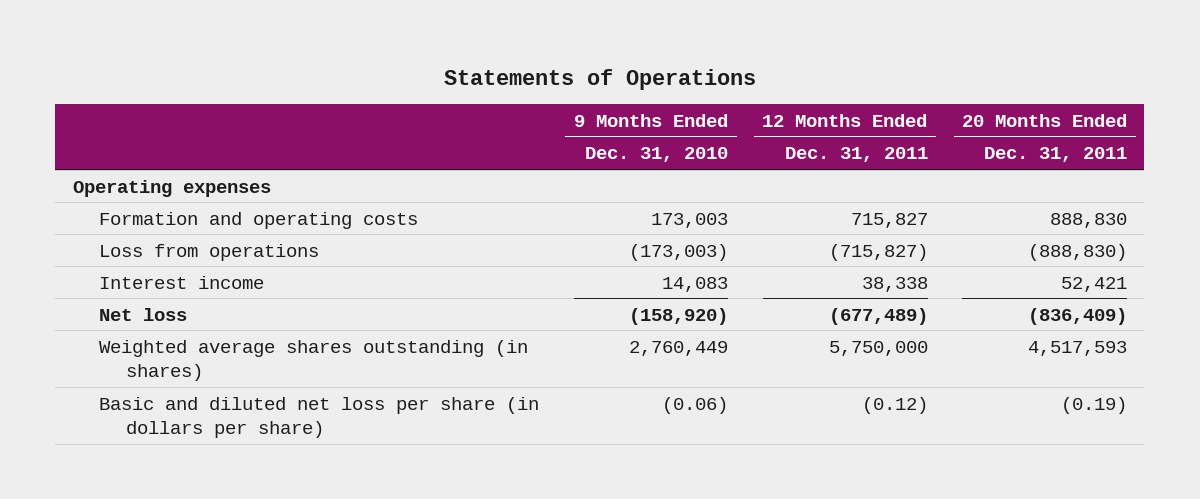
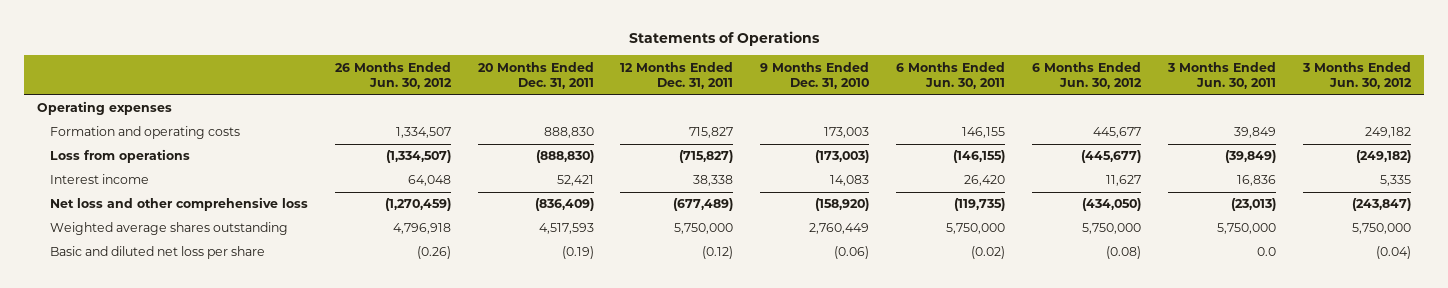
none -> [334,61,452,89] 26 Months Ended Jun. 30, 2012
none -> [896,61,1006,89] 6 Months Ended Jun. 30, 2011
none -> [1031,61,1142,89] 6 Months Ended Jun. 30, 2012
none -> [1166,61,1276,89] 3 Months Ended Jun. 30, 2011
none -> [1301,61,1412,89] 3 Months Ended Jun. 30, 2012
[99,307,188,321] Net loss -> [50,197,309,212] Net loss and other comprehensive loss
[99,339,529,381] Weighted average shares outstanding (in shares) -> [50,222,289,236] Weighted average shares outstanding
[99,396,540,438] Basic and diluted net loss per share (in dollars per share) -> [50,246,266,260] Basic and diluted net loss per share

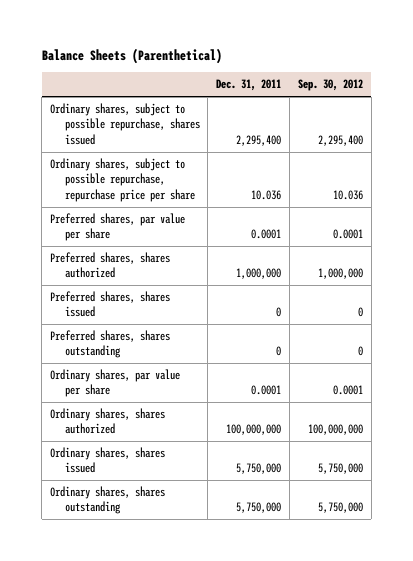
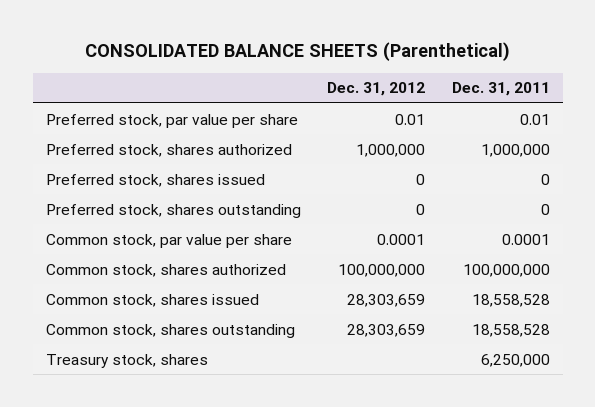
[41,48,222,65] Balance Sheets (Parenthetical) -> [84,42,510,62] CONSOLIDATED BALANCE SHEETS (Parenthetical)
[297,79,363,92] Sep. 30, 2012 -> none
none -> [327,82,426,97] Dec. 31, 2012
[49,103,200,145] Ordinary shares, subject to possible repurchase, shares issued -> none
[49,158,195,202] Ordinary shares, subject to possible repurchase, repurchase price per share -> none
[49,213,185,242] Preferred shares, par value per share -> [45,113,298,128] Preferred stock, par value per share
[251,229,282,240] 0.0001 -> [519,113,550,125] 0.01
[49,252,170,279] Preferred shares, shares authorized -> [45,143,292,157] Preferred stock, shares authorized
[49,291,170,318] Preferred shares, shares issued -> [45,173,265,187] Preferred stock, shares issued
[49,330,170,359] Preferred shares, shares outstanding -> [45,203,301,218] Preferred stock, shares outstanding
[49,369,180,398] Ordinary shares, par value per share -> [45,233,292,248] Common stock, par value per share
[49,408,165,435] Ordinary shares, shares authorized -> [45,263,286,277] Common stock, shares authorized
[49,447,165,474] Ordinary shares, shares issued -> [45,293,259,307] Common stock, shares issued
[236,463,282,475] 5,750,000 -> [471,293,550,307] 18,558,528
[49,486,165,515] Ordinary shares, shares outstanding -> [45,323,295,338] Common stock, shares outstanding
[236,502,282,514] 5,750,000 -> [471,323,550,337] 18,558,528
none -> [45,353,208,368] Treasury stock, shares

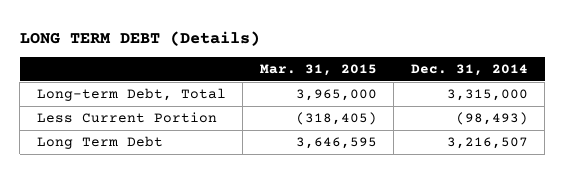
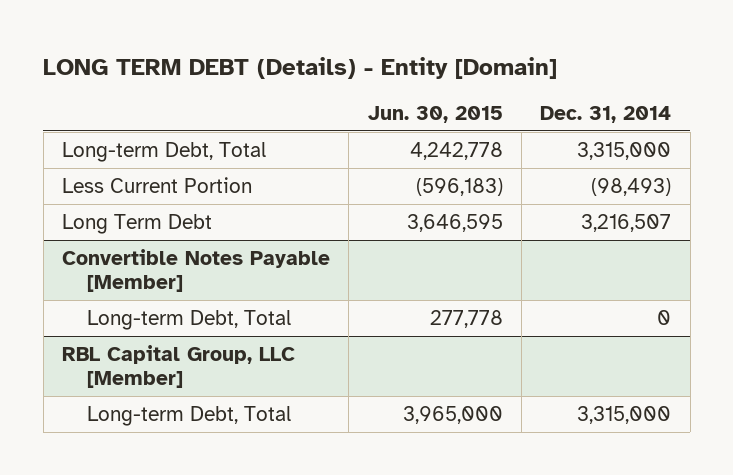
[19,30,260,46] LONG TERM DEBT (Details) -> [43,56,558,79] LONG TERM DEBT (Details) - Entity [Domain]
[259,64,377,77] Mar. 31, 2015 -> none
none -> [367,105,503,123] Jun. 30, 2015
none -> [61,248,330,293] Convertible Notes Payable [Member]
none -> [86,309,291,330] Long-term Debt, Total
none -> [61,344,295,389] RBL Capital Group, LLC [Member]
none -> [86,405,291,426] Long-term Debt, Total

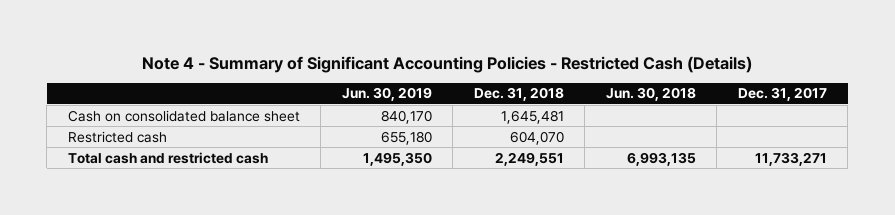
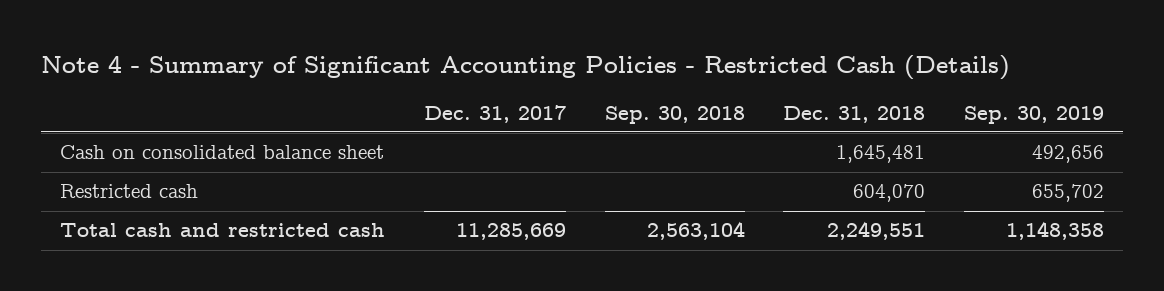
[341,87,432,102] Jun. 30, 2019 -> none
[605,87,696,102] Jun. 30, 2018 -> none
none -> [604,105,745,124] Sep. 30, 2018
none -> [963,105,1104,124] Sep. 30, 2019
[754,151,827,166] 11,733,271 -> [455,223,566,241] 11,285,669

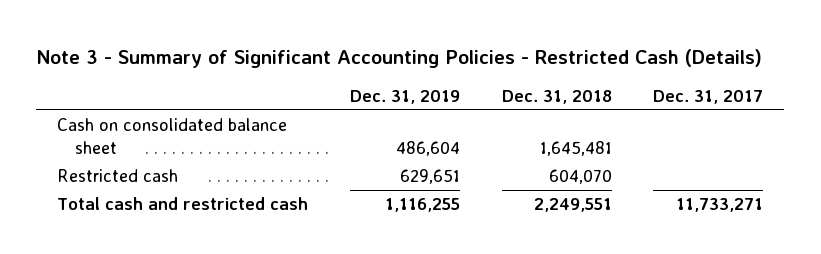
[41,54,1011,80] Note 4 - Summary of Significant Accounting Policies - Restricted Cash (Details) -> [36,49,763,69] Note 3 - Summary of Significant Accounting Policies - Restricted Cash (Details)
[604,105,745,124] Sep. 30, 2018 -> none
[963,105,1104,124] Sep. 30, 2019 -> none
none -> [349,89,460,104] Dec. 31, 2019
[455,223,566,241] 11,285,669 -> [676,197,764,212] 11,733,271

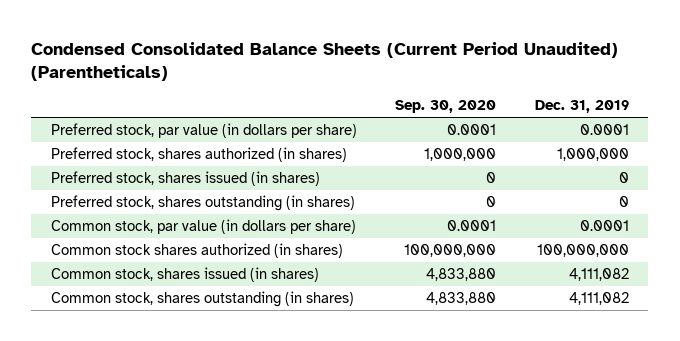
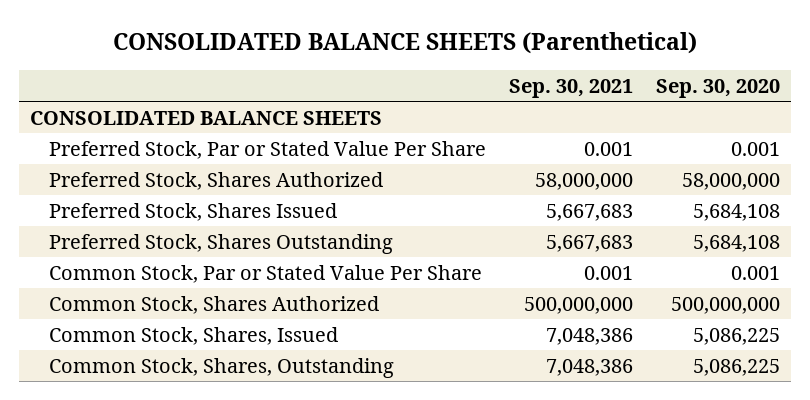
[31,41,619,82] Condensed Consolidated Balance Sheets (Current Period Unaudited) (Parentheticals) -> [113,31,698,54] CONSOLIDATED BALANCE SHEETS (Parenthetical)
[535,100,630,114] Dec. 31, 2019 -> none
none -> [508,78,633,98] Sep. 30, 2021
none -> [30,110,383,125] CONSOLIDATED BALANCE SHEETS
[50,122,357,138] Preferred stock, par value (in dollars per share) -> [48,140,486,159] Preferred Stock, Par or Stated Value Per Share
[447,123,497,135] 0.0001 -> [730,141,780,156] 0.001
[50,146,347,162] Preferred stock, shares authorized (in shares) -> [48,171,383,190] Preferred Stock, Shares Authorized
[424,147,497,161] 1,000,000 -> [681,172,780,190] 58,000,000
[50,170,320,186] Preferred stock, shares issued (in shares) -> [48,202,337,221] Preferred Stock, Shares Issued
[486,171,497,183] 0 -> [692,203,780,221] 5,684,108
[50,194,355,211] Preferred stock, shares outstanding (in shares) -> [48,233,393,254] Preferred Stock, Shares Outstanding
[486,195,497,207] 0 -> [692,234,780,252] 5,684,108
[50,218,356,234] Common stock, par value (in dollars per share) -> [48,264,482,283] Common Stock, Par or Stated Value Per Share
[447,219,497,231] 0.0001 -> [730,265,780,280] 0.001
[50,242,343,258] Common stock shares authorized (in shares) -> [48,295,379,314] Common Stock, Shares Authorized
[404,243,497,257] 100,000,000 -> [670,296,780,314] 500,000,000
[50,266,319,282] Common stock, shares issued (in shares) -> [48,326,338,345] Common Stock, Shares, Issued
[426,267,497,281] 4,833,880 -> [692,327,780,345] 5,086,225
[50,290,354,307] Common stock, shares outstanding (in shares) -> [48,357,394,378] Common Stock, Shares, Outstanding
[426,291,497,305] 4,833,880 -> [692,358,780,376] 5,086,225

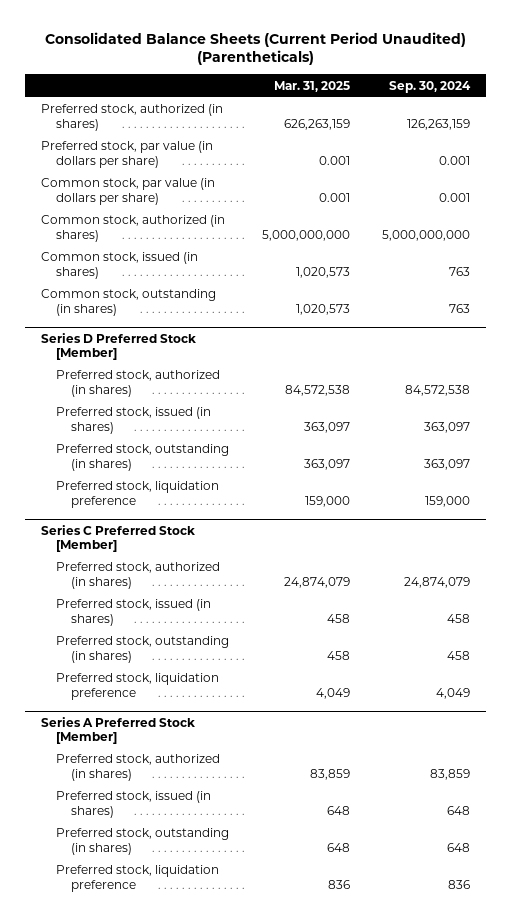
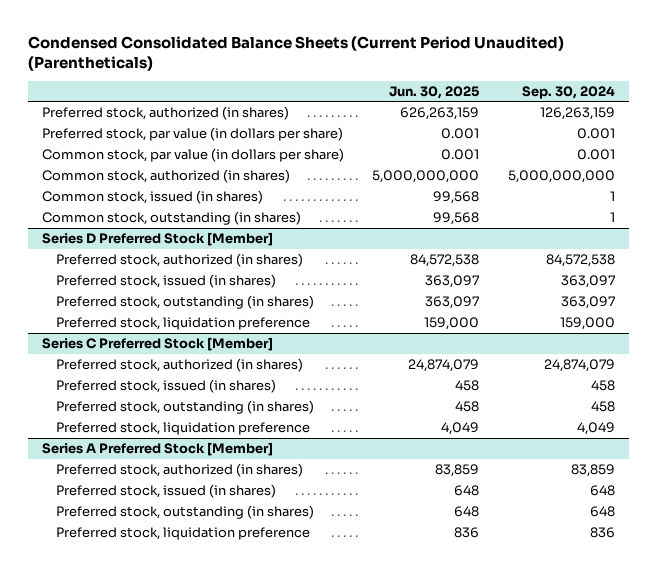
[44,31,466,66] Consolidated Balance Sheets (Current Period Unaudited) (Parentheticals) -> [27,35,564,71] Condensed Consolidated Balance Sheets (Current Period Unaudited) (Parentheticals)
[273,80,350,92] Mar. 31, 2025 -> none
none -> [389,85,480,99] Jun. 30, 2025
[449,267,471,277] 763 -> [609,191,615,202] 1
[449,304,471,314] 763 -> [609,212,615,223] 1

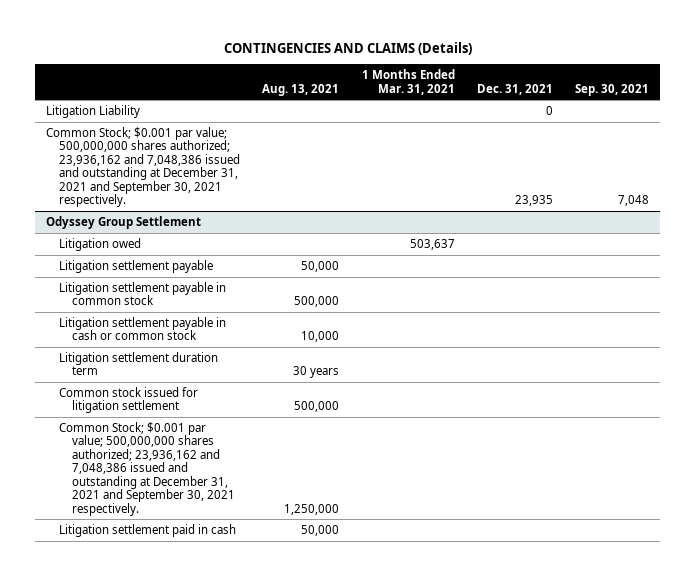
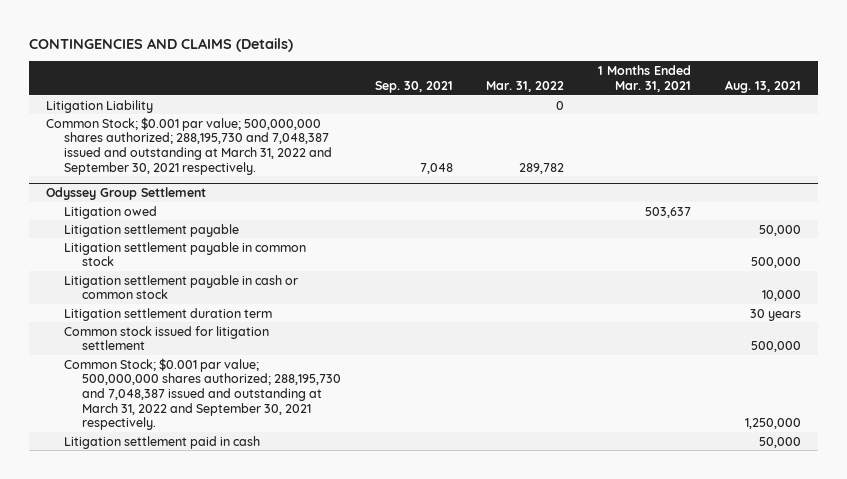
[476,83,553,95] Dec. 31, 2021 -> none
none -> [486,80,565,92] Mar. 31, 2022
[46,126,240,208] Common Stock; $0.001 par value; 500,000,000 shares authorized; 23,936,162 and 7,048,386 issued and outstanding at December 31, 2021 and September 30, 2021 respectively. -> [45,116,332,175] Common Stock; $0.001 par value; 500,000,000 shares authorized; 288,195,730 and 7,048,387 issued and outstanding at March 31, 2022 and September 30, 2021 respectively.
[58,421,235,516] Common Stock; $0.001 par value; 500,000,000 shares authorized; 23,936,162 and 7,048,386 issued and outstanding at December 31, 2021 and September 30, 2021 respectively. -> [63,357,341,431] Common Stock; $0.001 par value; 500,000,000 shares authorized; 288,195,730 and 7,048,387 issued and outstanding at March 31, 2022 and September 30, 2021 respectively.

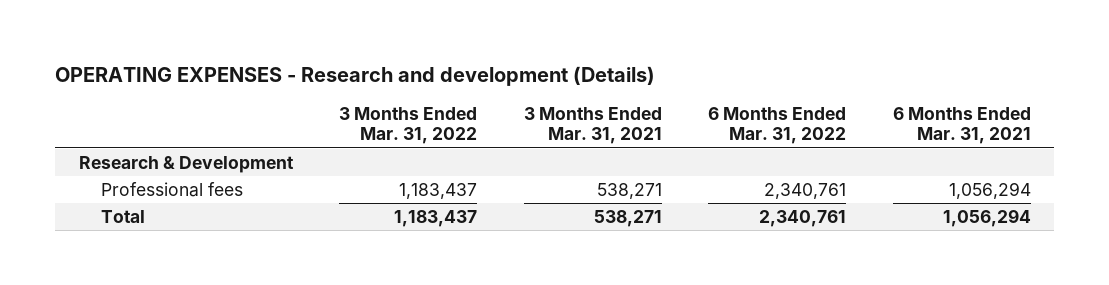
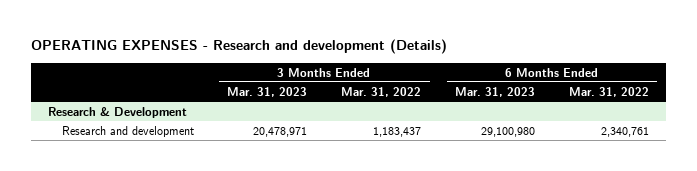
[523,106,662,145] 3 Months Ended Mar. 31, 2021 -> none
[892,106,1031,145] 6 Months Ended Mar. 31, 2021 -> none
none -> [227,86,308,97] Mar. 31, 2023
none -> [455,86,536,97] Mar. 31, 2023
[100,181,243,197] Professional fees -> none
[100,209,145,223] Total -> [61,126,194,138] Research and development

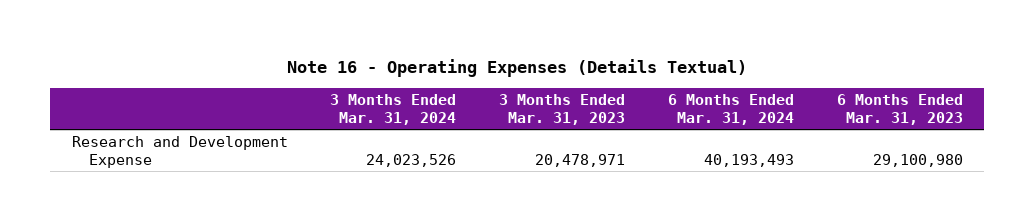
[31,39,448,55] OPERATING EXPENSES - Research and development (Details) -> [287,59,748,78] Note 16 - Operating Expenses (Details Textual)
[341,86,422,97] Mar. 31, 2022 -> none
[568,86,649,97] Mar. 31, 2022 -> none
none -> [330,93,457,126] 3 Months Ended Mar. 31, 2024
none -> [668,93,795,126] 6 Months Ended Mar. 31, 2024
[48,107,188,119] Research & Development -> none
[61,126,194,138] Research and development -> [71,135,288,169] Research and Development Expense

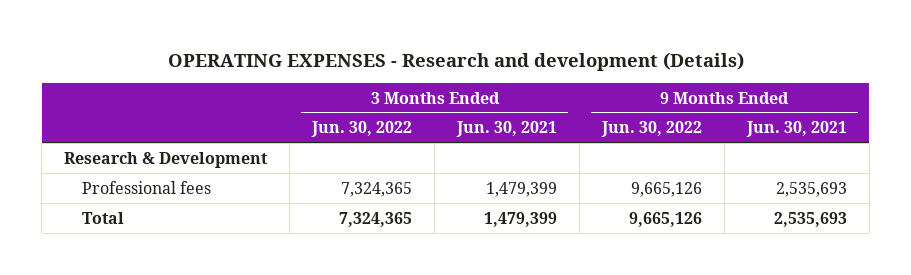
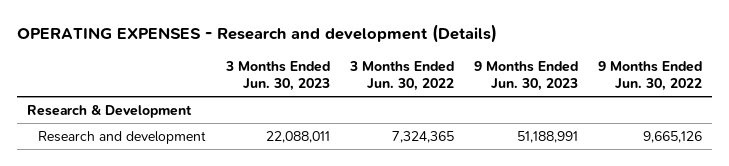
[456,121,558,138] Jun. 30, 2021 -> none
[745,121,847,138] Jun. 30, 2021 -> none
none -> [224,61,330,91] 3 Months Ended Jun. 30, 2023
none -> [473,61,578,91] 9 Months Ended Jun. 30, 2023
[82,180,212,194] Professional fees -> none
[82,211,125,224] Total -> [37,130,206,144] Research and development

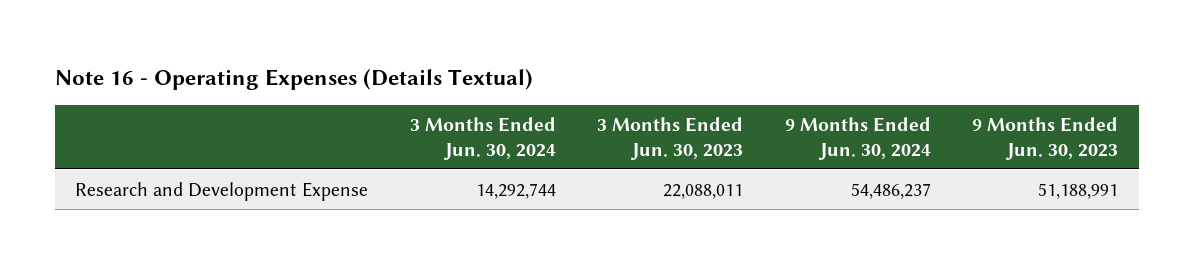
[17,24,498,44] OPERATING EXPENSES - Research and development (Details) -> [54,69,533,91] Note 16 - Operating Expenses (Details Textual)
[348,61,454,91] 3 Months Ended Jun. 30, 2022 -> none
[597,61,702,91] 9 Months Ended Jun. 30, 2022 -> none
none -> [409,117,556,160] 3 Months Ended Jun. 30, 2024
none -> [784,117,931,160] 9 Months Ended Jun. 30, 2024
[27,104,193,118] Research & Development -> none
[37,130,206,144] Research and development -> [75,181,369,201] Research and Development Expense

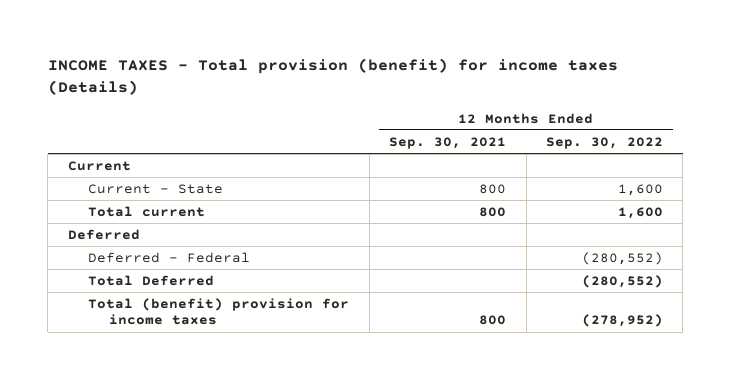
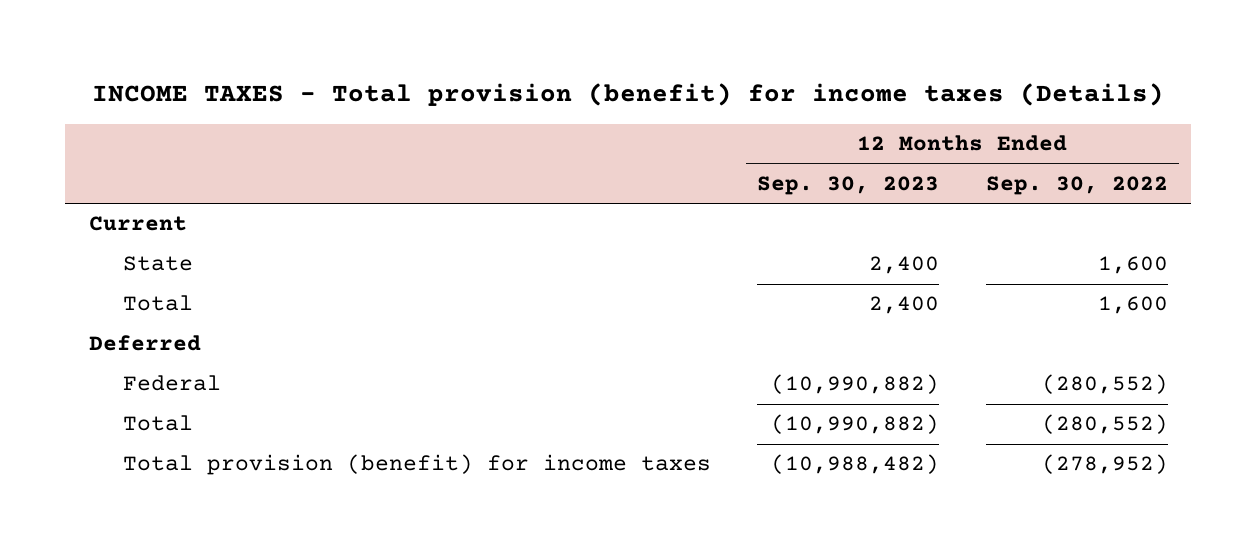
[389,136,507,149] Sep. 30, 2021 -> none
none -> [757,175,940,195] Sep. 30, 2023
[88,183,224,194] Current - State -> [122,256,193,272] State
[88,205,206,217] Total current -> [122,295,193,312] Total
[88,251,251,263] Deferred - Federal -> [122,375,221,392] Federal
[88,274,215,286] Total Deferred -> [122,415,193,432] Total
[88,297,350,326] Total (benefit) provision for income taxes -> [122,454,711,476] Total provision (benefit) for income taxes

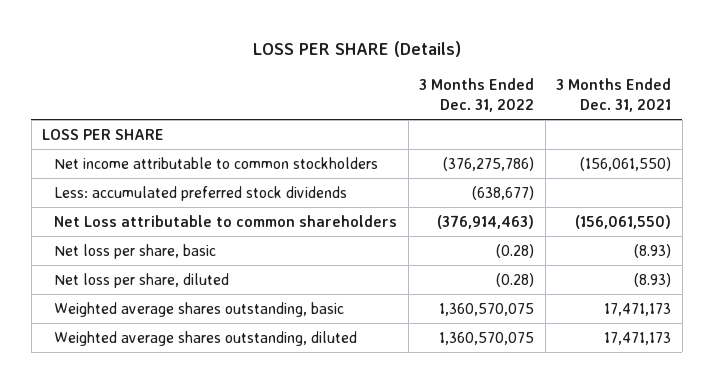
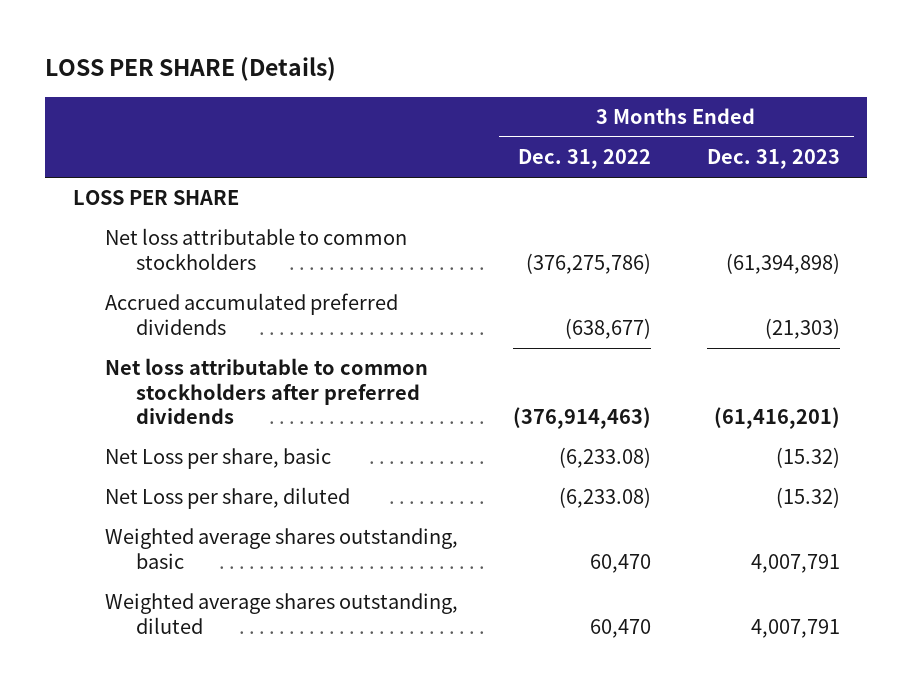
[556,77,672,112] 3 Months Ended Dec. 31, 2021 -> none
none -> [706,149,840,170] Dec. 31, 2023
[54,156,379,169] Net income attributable to common stockholders -> [104,228,407,270] Net loss attributable to common stockholders
[54,185,348,201] Less: accumulated preferred stock dividends -> [104,293,398,335] Accrued accumulated preferred dividends
[54,214,398,227] Net Loss attributable to common shareholders -> [104,358,428,425] Net loss attributable to common stockholders after preferred dividends
[54,243,217,259] Net loss per share, basic -> [104,448,331,470] Net Loss per share, basic
[496,243,535,258] (0.28) -> [559,447,652,469] (6,233.08)
[54,272,230,288] Net loss per share, diluted -> [104,487,350,510] Net Loss per share, diluted
[496,272,535,287] (0.28) -> [559,487,652,509] (6,233.08)
[439,302,535,316] 1,360,570,075 -> [590,553,652,573] 60,470
[439,331,535,345] 1,360,570,075 -> [590,618,652,638] 60,470

